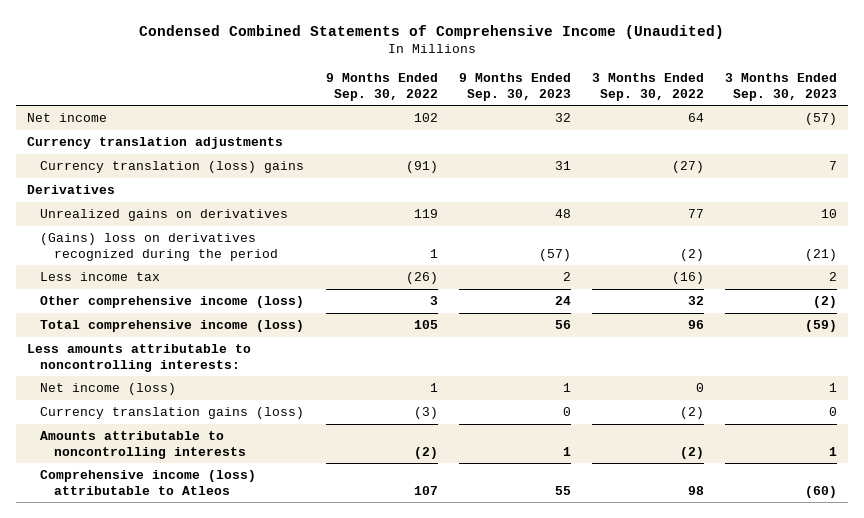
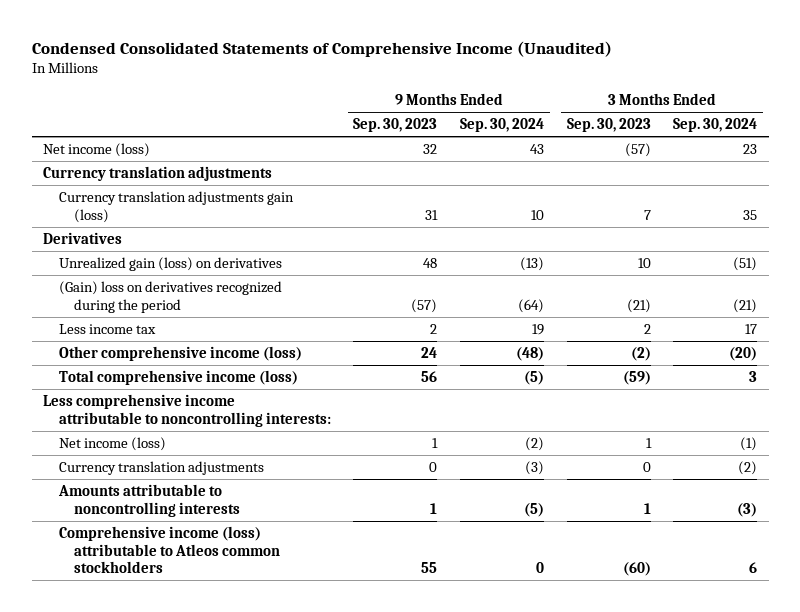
[139,25,725,40] Condensed Combined Statements of Comprehensive Income (Unaudited) -> [31,41,612,58] Condensed Consolidated Statements of Comprehensive Income (Unaudited)
[325,73,438,101] 9 Months Ended Sep. 30, 2022 -> none
[592,73,705,101] 3 Months Ended Sep. 30, 2022 -> none
none -> [459,118,544,133] Sep. 30, 2024
none -> [673,118,758,133] Sep. 30, 2024
[26,113,107,123] Net income -> [43,143,151,158] Net income (loss)
[40,161,305,174] Currency translation (loss) gains -> [58,191,294,223] Currency translation adjustments gain (loss)
[40,209,289,222] Unrealized gains on derivatives -> [58,257,282,272] Unrealized gain (loss) on derivatives
[40,233,278,261] (Gains) loss on derivatives recognized during the period -> [58,281,282,313] (Gain) loss on derivatives recognized during the period
[26,344,251,372] Less amounts attributable to noncontrolling interests: -> [43,394,331,427] Less comprehensive income attributable to noncontrolling interests:
[40,407,305,420] Currency translation gains (loss) -> [58,461,264,476] Currency translation adjustments
[40,470,257,495] Comprehensive income (loss) attributable to Atleos -> [58,526,281,574] Comprehensive income (loss) attributable to Atleos common stockholders

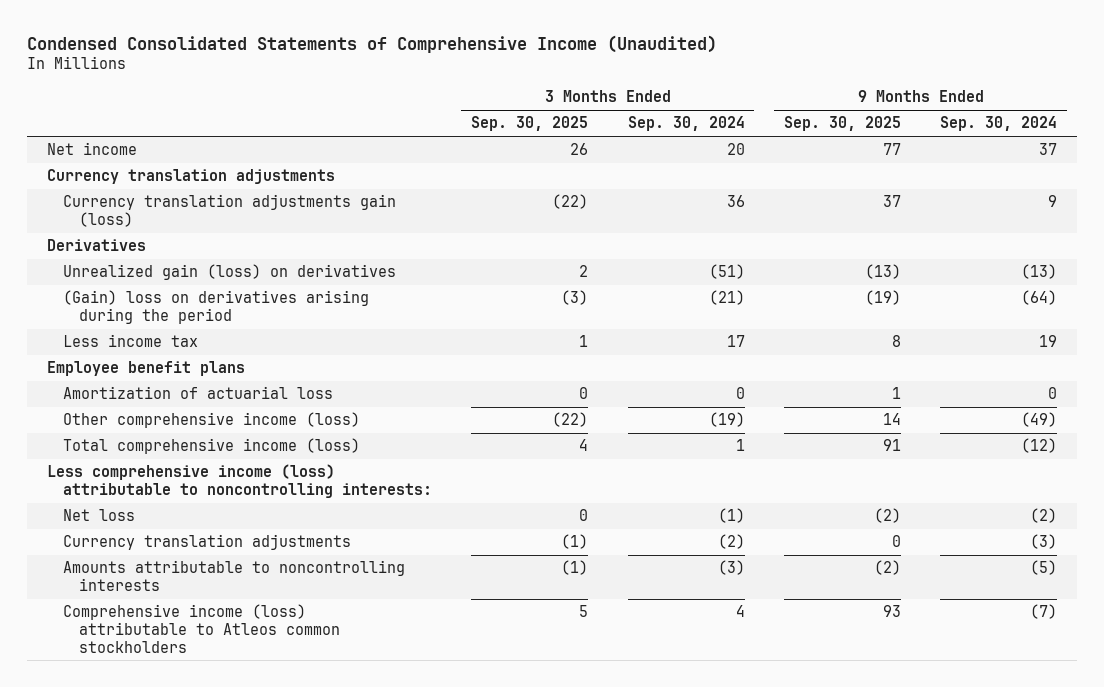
[353,118,438,133] Sep. 30, 2023 -> none
[566,118,651,133] Sep. 30, 2023 -> none
none -> [471,116,589,132] Sep. 30, 2025
none -> [783,116,901,132] Sep. 30, 2025
[43,143,151,158] Net income (loss) -> [47,142,138,156] Net income
[529,144,544,155] 43 -> [1039,143,1058,156] 37
[743,144,758,155] 23 -> [726,143,745,156] 20
[530,209,544,220] 10 -> [1048,195,1058,208] 9
[743,209,758,220] 35 -> [726,195,745,208] 36
[58,281,282,313] (Gain) loss on derivatives recognized during the period -> [62,290,369,324] (Gain) loss on derivatives arising during the period
none -> [47,361,246,377] Employee benefit plans
none -> [62,386,333,400] Amortization of actuarial loss
[515,347,544,362] (48) -> [1021,412,1058,428] (49)
[729,347,758,362] (20) -> [708,412,745,428] (19)
[523,371,544,386] (5) -> [1021,438,1058,454] (12)
[749,371,758,383] 3 -> [735,439,745,452] 1
[43,394,331,427] Less comprehensive income attributable to noncontrolling interests: -> [47,464,432,498] Less comprehensive income (loss) attributable to noncontrolling interests:
[58,437,166,452] Net income (loss) -> [62,509,135,522] Net loss
[535,562,544,574] 0 -> [1030,604,1058,620] (7)
[749,562,758,574] 6 -> [735,605,745,618] 4

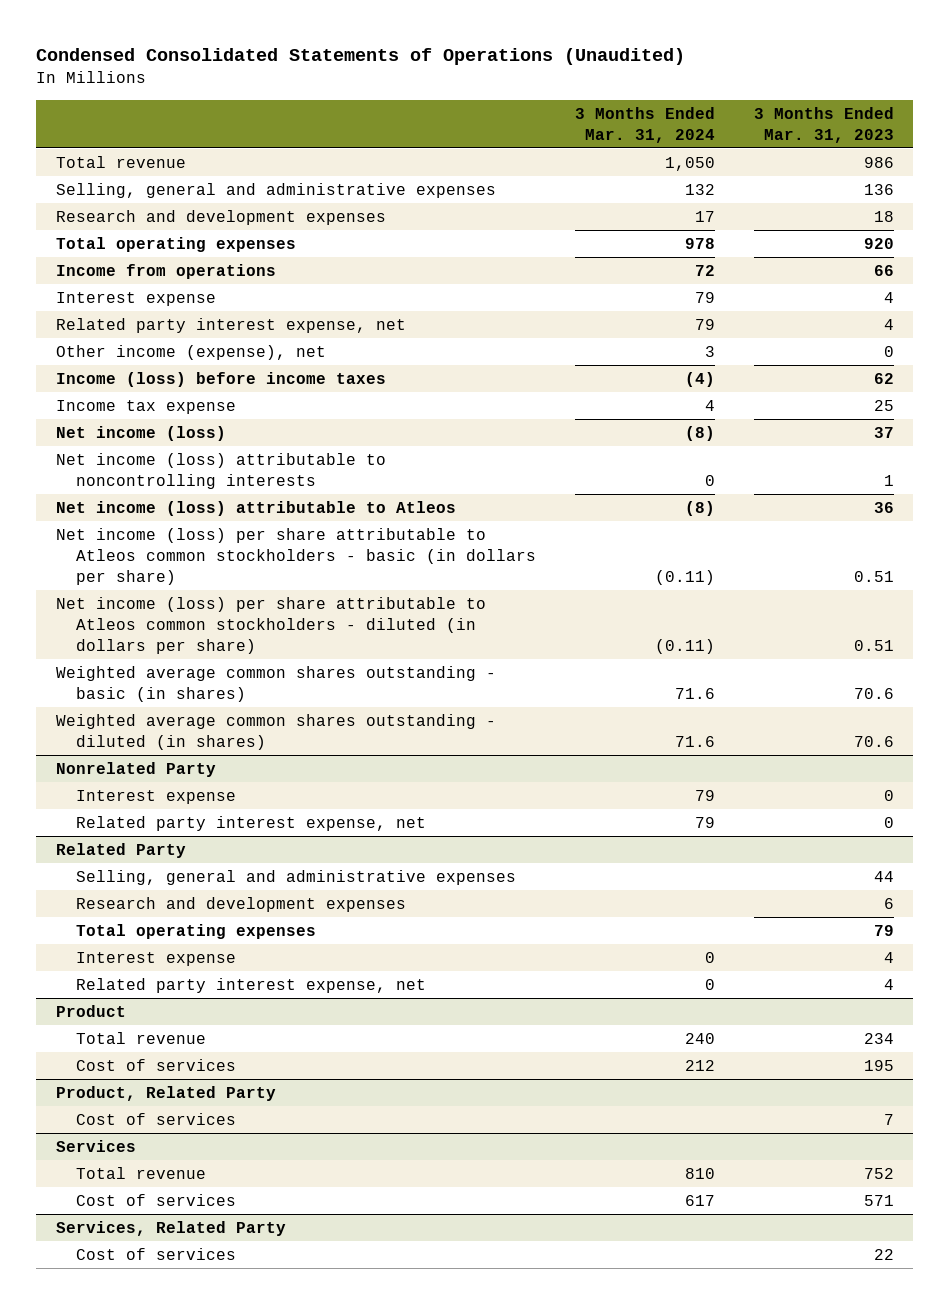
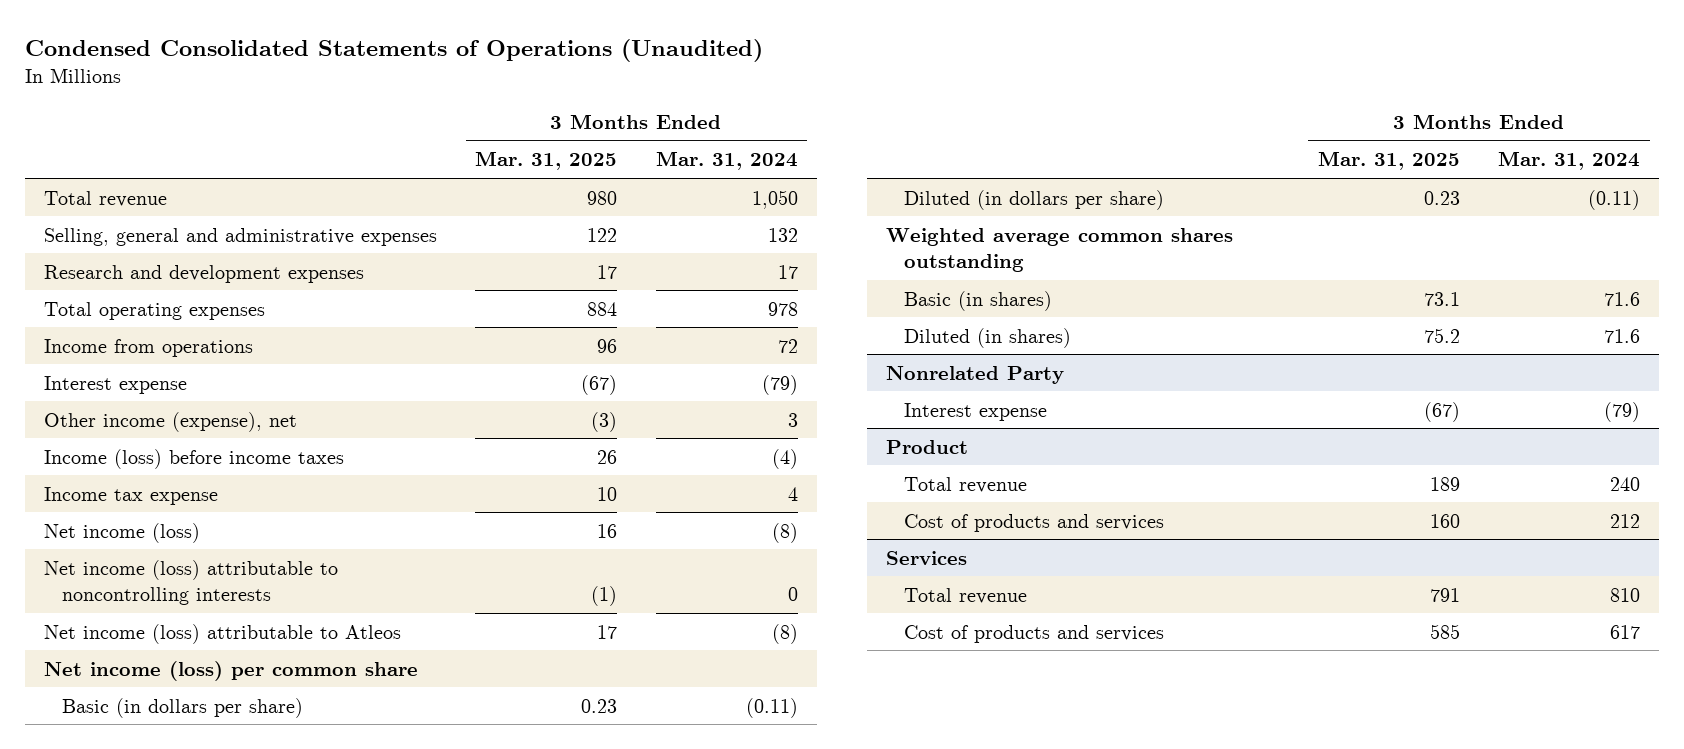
[753,106,894,143] 3 Months Ended Mar. 31, 2023 -> none
none -> [475,151,618,171] Mar. 31, 2025
[55,317,406,333] Related party interest expense, net -> none
[694,291,715,303] 79 -> [761,374,798,395] (79)
none -> [43,660,418,681] Net income (loss) per common share
[55,527,536,586] Net income (loss) per share attributable to Atleos common stockholders - basic (in dollars per share) -> [61,697,303,718] Basic (in dollars per share)
[55,596,486,655] Net income (loss) per share attributable to Atleos common stockholders - diluted (in dollars per share) -> [904,189,1165,210] Diluted (in dollars per share)
none -> [886,227,1234,272] Weighted average common shares outstanding
[55,665,496,702] Weighted average common shares outstanding - basic (in shares) -> [904,290,1053,311] Basic (in shares)
[55,713,496,750] Weighted average common shares outstanding - diluted (in shares) -> [904,327,1072,348] Diluted (in shares)
[75,815,426,831] Related party interest expense, net -> none
[55,842,186,858] Related Party -> none
[75,869,516,885] Selling, general and administrative expenses -> none
[75,896,406,912] Research and development expenses -> none
[75,923,316,939] Total operating expenses -> none
[75,951,236,966] Interest expense -> none
[75,977,426,993] Related party interest expense, net -> none
[694,789,715,801] 79 -> [1603,401,1640,422] (79)
[55,1085,276,1101] Product, Related Party -> none
[75,1112,236,1125] Cost of services -> none
[75,1058,236,1071] Cost of services -> [904,513,1165,532] Cost of products and services
[55,1220,286,1236] Services, Related Party -> none
[75,1247,236,1260] Cost of services -> none
[75,1193,236,1206] Cost of services -> [904,624,1165,643] Cost of products and services

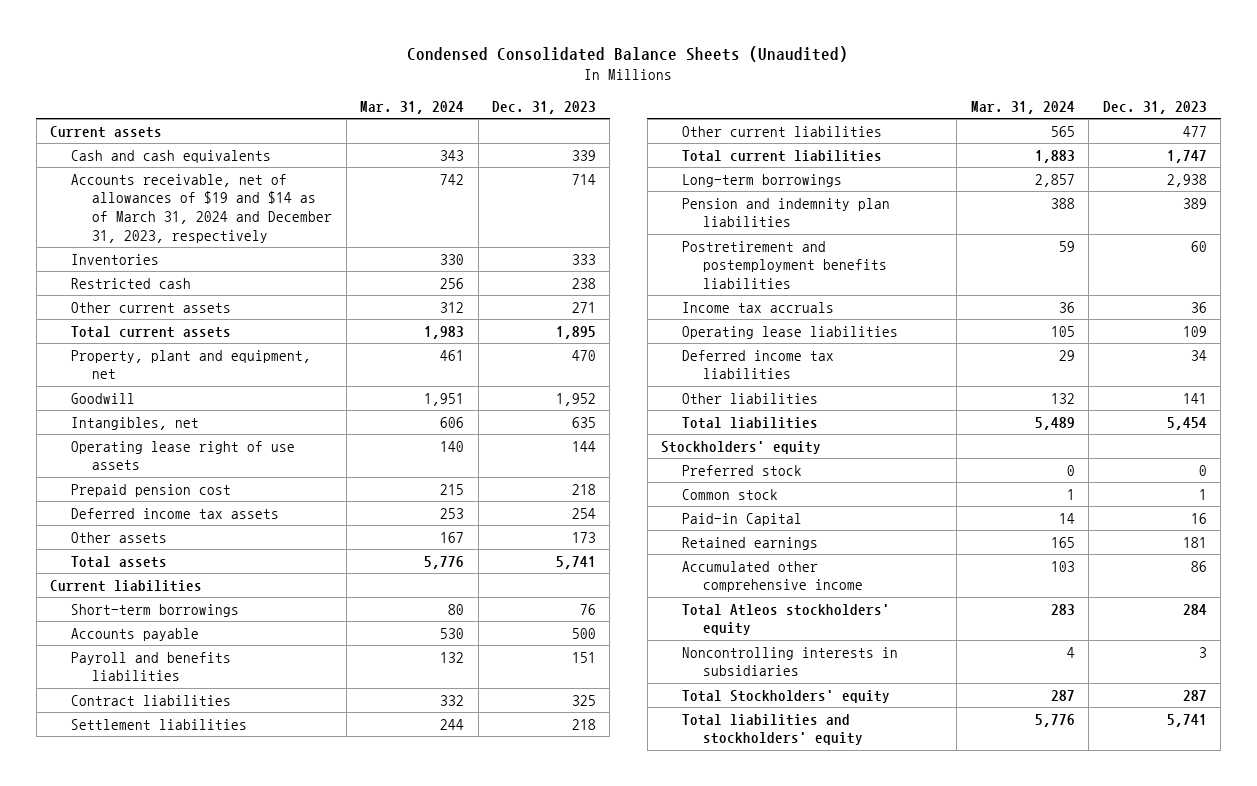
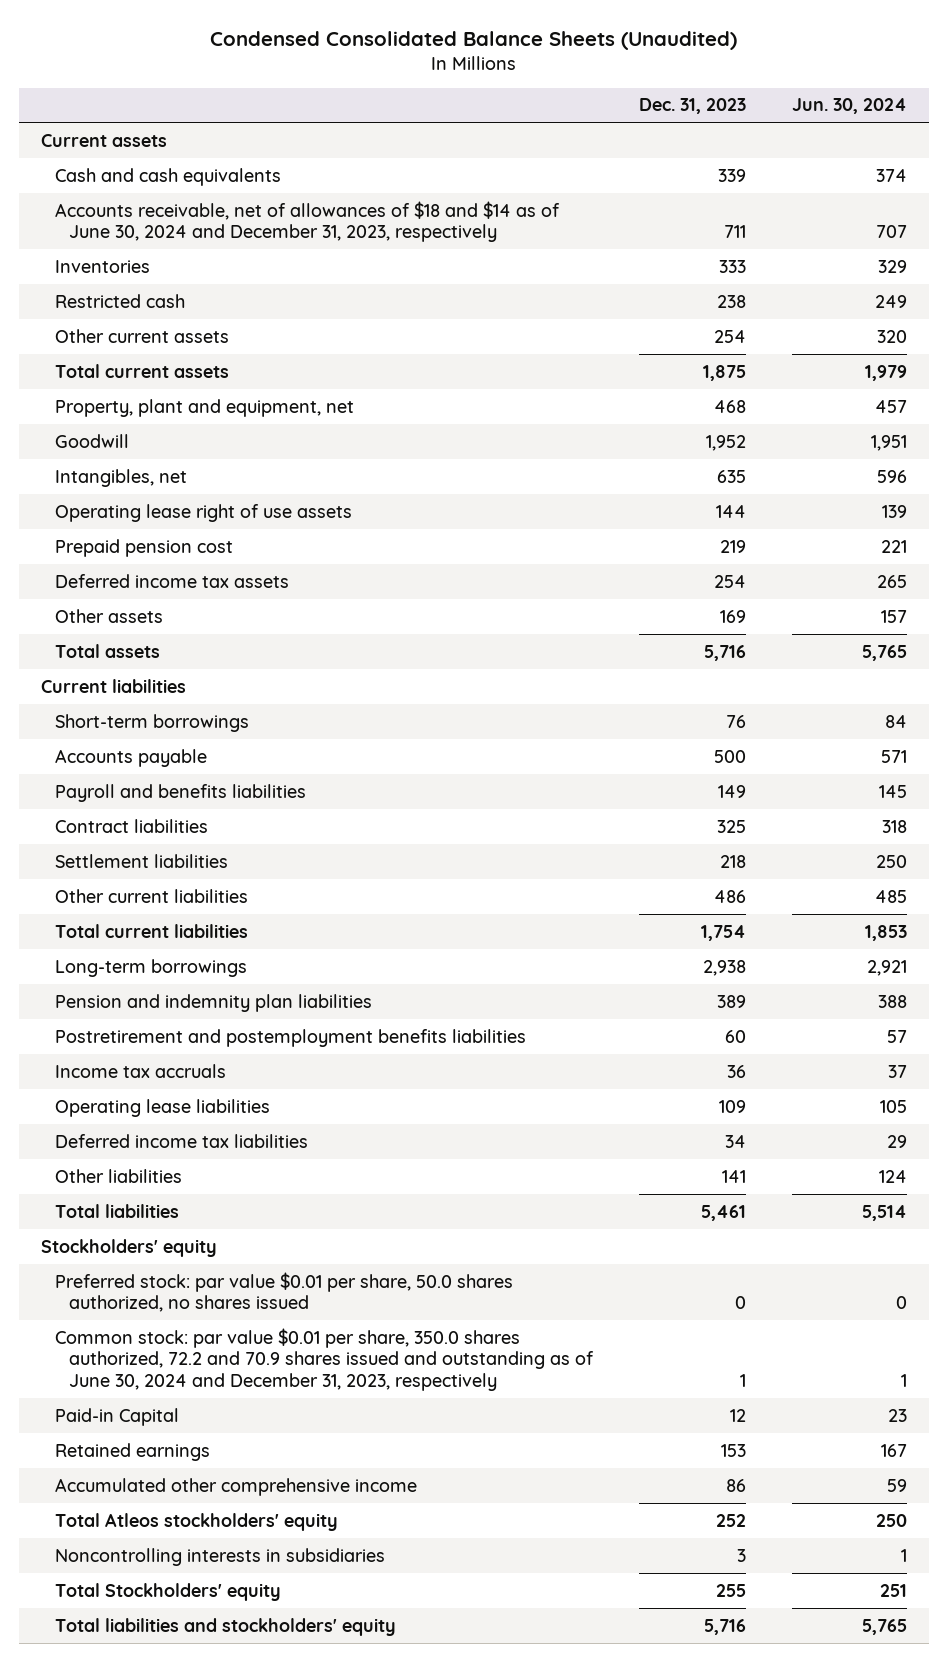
[360,101,465,115] Mar. 31, 2024 -> none
none -> [791,98,907,115] Jun. 30, 2024
[71,173,333,243] Accounts receivable, net of allowances of $19 and $14 as of March 31, 2024 and December 31, 2023, respectively -> [55,200,561,243] Accounts receivable, net of allowances of $18 and $14 as of June 30, 2024 and December 31, 2023, respectively
[571,173,596,185] 714 -> [724,225,747,239] 711
[571,301,596,313] 271 -> [714,329,747,343] 254
[555,325,596,339] 1,895 -> [703,364,747,381] 1,875
[571,349,596,361] 470 -> [714,399,747,413] 468
[571,483,596,495] 218 -> [720,539,747,553] 219
[571,531,596,543] 173 -> [720,609,747,623] 169
[555,555,596,569] 5,741 -> [704,644,747,661] 5,716
[571,651,596,663] 151 -> [718,784,747,798] 149
[1182,125,1207,137] 477 -> [714,889,747,903] 486
[1166,149,1207,163] 1,747 -> [701,924,747,941] 1,754
[1166,416,1207,430] 5,454 -> [701,1204,747,1221] 5,461
[681,464,802,476] Preferred stock -> [55,1271,514,1313] Preferred stock: par value $0.01 per share, 50.0 shares authorized, no shares issued
[681,488,778,500] Common stock -> [55,1327,595,1392] Common stock: par value $0.01 per share, 350.0 shares authorized, 72.2 and 70.9 shares issued and outstanding as of June 30, 2024 and December 31, 2023, respectively
[1190,512,1207,524] 16 -> [730,1408,747,1422] 12
[1182,536,1207,548] 181 -> [721,1443,747,1457] 153
[1182,603,1207,615] 284 -> [716,1513,747,1527] 252
[1182,689,1207,701] 287 -> [716,1583,747,1597] 255
[1166,713,1207,727] 5,741 -> [704,1618,747,1635] 5,716

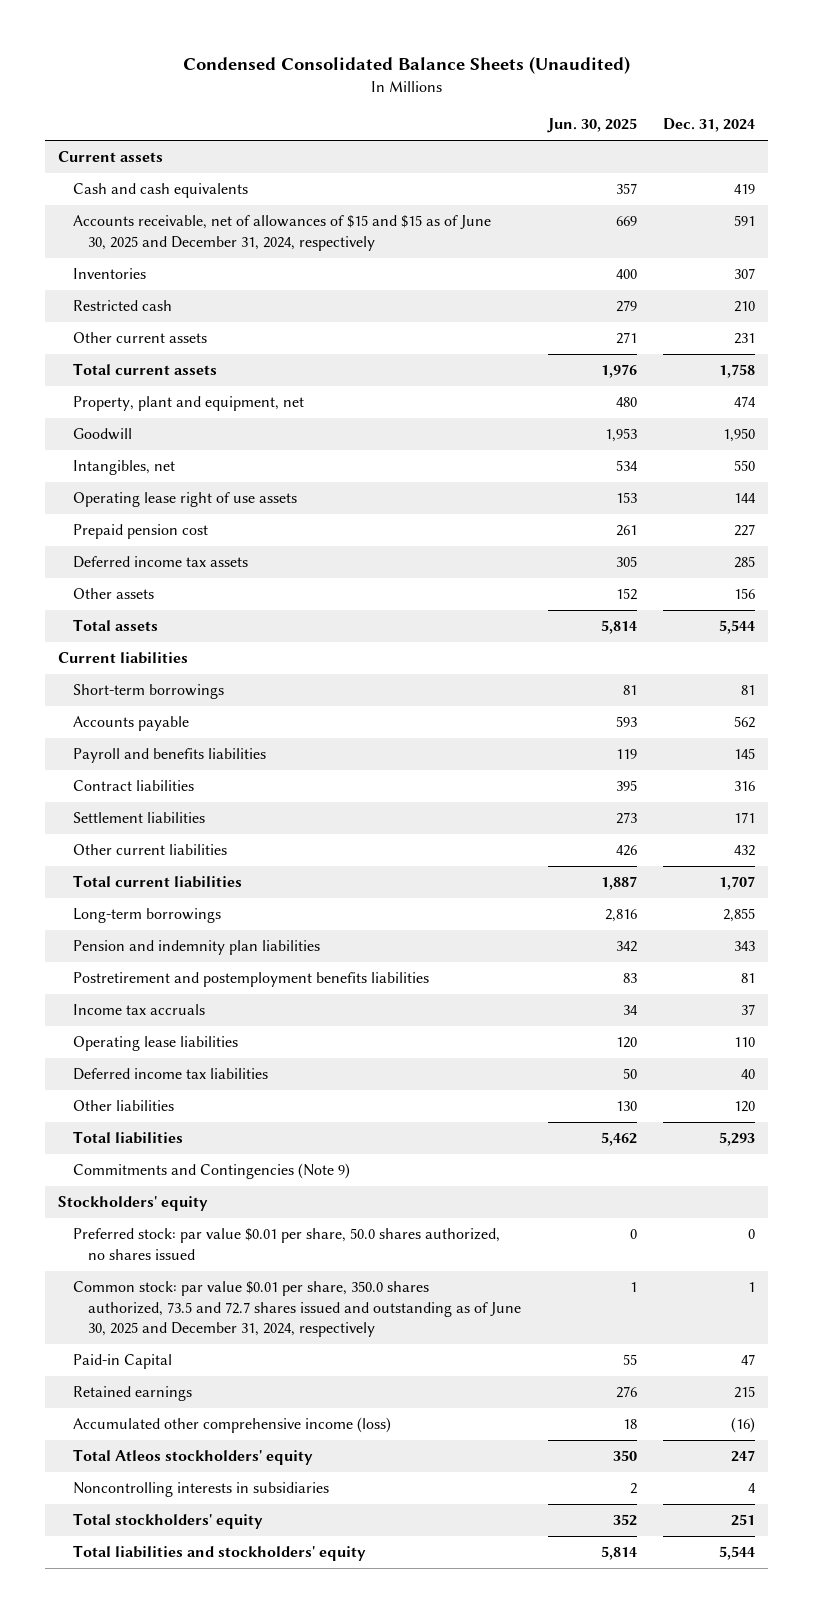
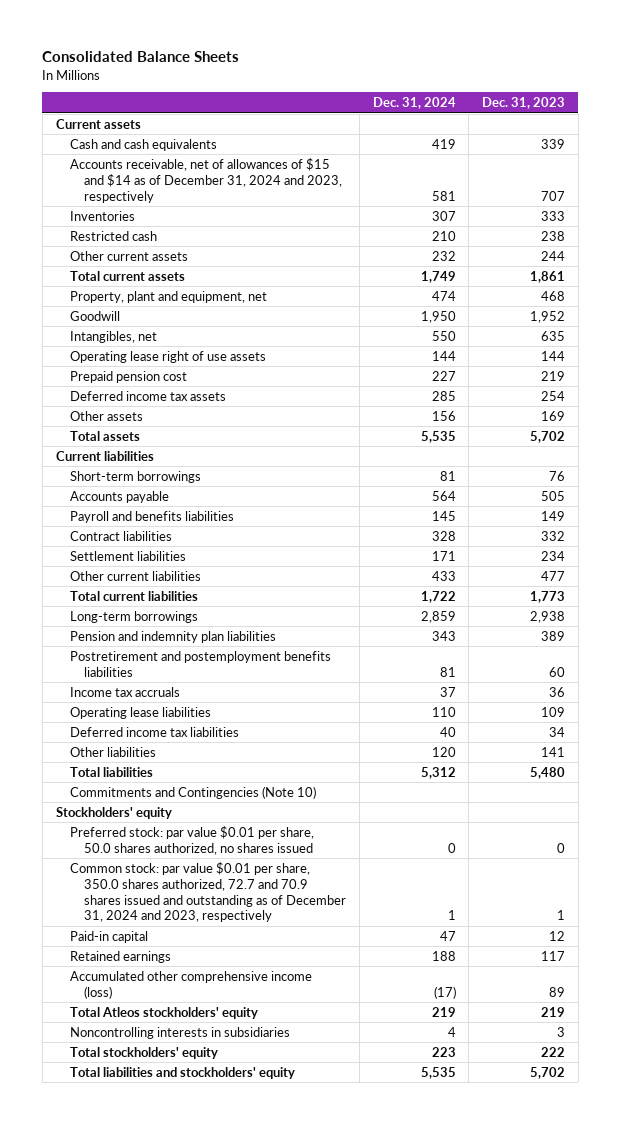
[182,56,630,75] Condensed Consolidated Balance Sheets (Unaudited) -> [42,51,240,63] Consolidated Balance Sheets
[546,118,637,134] Jun. 30, 2025 -> none
none -> [482,97,566,110] Dec. 31, 2023
[73,215,492,251] Accounts receivable, net of allowances of $15 and $15 as of June 30, 2025 and December 31, 2024, respectively -> [69,157,343,203] Accounts receivable, net of allowances of $15 and $14 as of December 31, 2024 and 2023, respectively
[734,215,756,227] 591 -> [431,190,456,201] 581
[734,333,756,345] 231 -> [431,250,456,261] 232
[719,364,756,379] 1,758 -> [420,270,456,283] 1,749
[719,620,756,635] 5,544 -> [420,430,456,443] 5,535
[734,716,756,729] 562 -> [431,490,456,501] 564
[734,781,756,792] 316 -> [431,530,456,541] 328
[734,845,756,857] 432 -> [431,570,456,581] 433
[719,876,756,891] 1,707 -> [420,590,456,603] 1,722
[723,908,756,923] 2,855 -> [420,610,456,623] 2,859
[719,1132,756,1147] 5,293 -> [420,766,456,779] 5,312
[73,1163,351,1180] Commitments and Contingencies (Note 9) -> [69,785,316,799] Commitments and Contingencies (Note 10)
[73,1281,522,1337] Common stock: par value $0.01 per share, 350.0 shares authorized, 73.5 and 72.7 shares issued and outstanding as of June 30, 2025 and December 31, 2024, respectively -> [69,861,347,923] Common stock: par value $0.01 per share, 350.0 shares authorized, 72.7 and 70.9 shares issued and outstanding as of December 31, 2024 and 2023, respectively
[73,1354,173,1370] Paid-in Capital -> [69,930,148,943] Paid-in capital
[734,1386,756,1399] 215 -> [431,950,456,961] 188
[731,1417,756,1434] (16) -> [433,985,456,999] (17)
[731,1450,756,1463] 247 -> [431,1006,456,1017] 219
[731,1514,756,1527] 251 -> [431,1046,456,1057] 223
[719,1546,756,1561] 5,544 -> [420,1066,456,1079] 5,535

